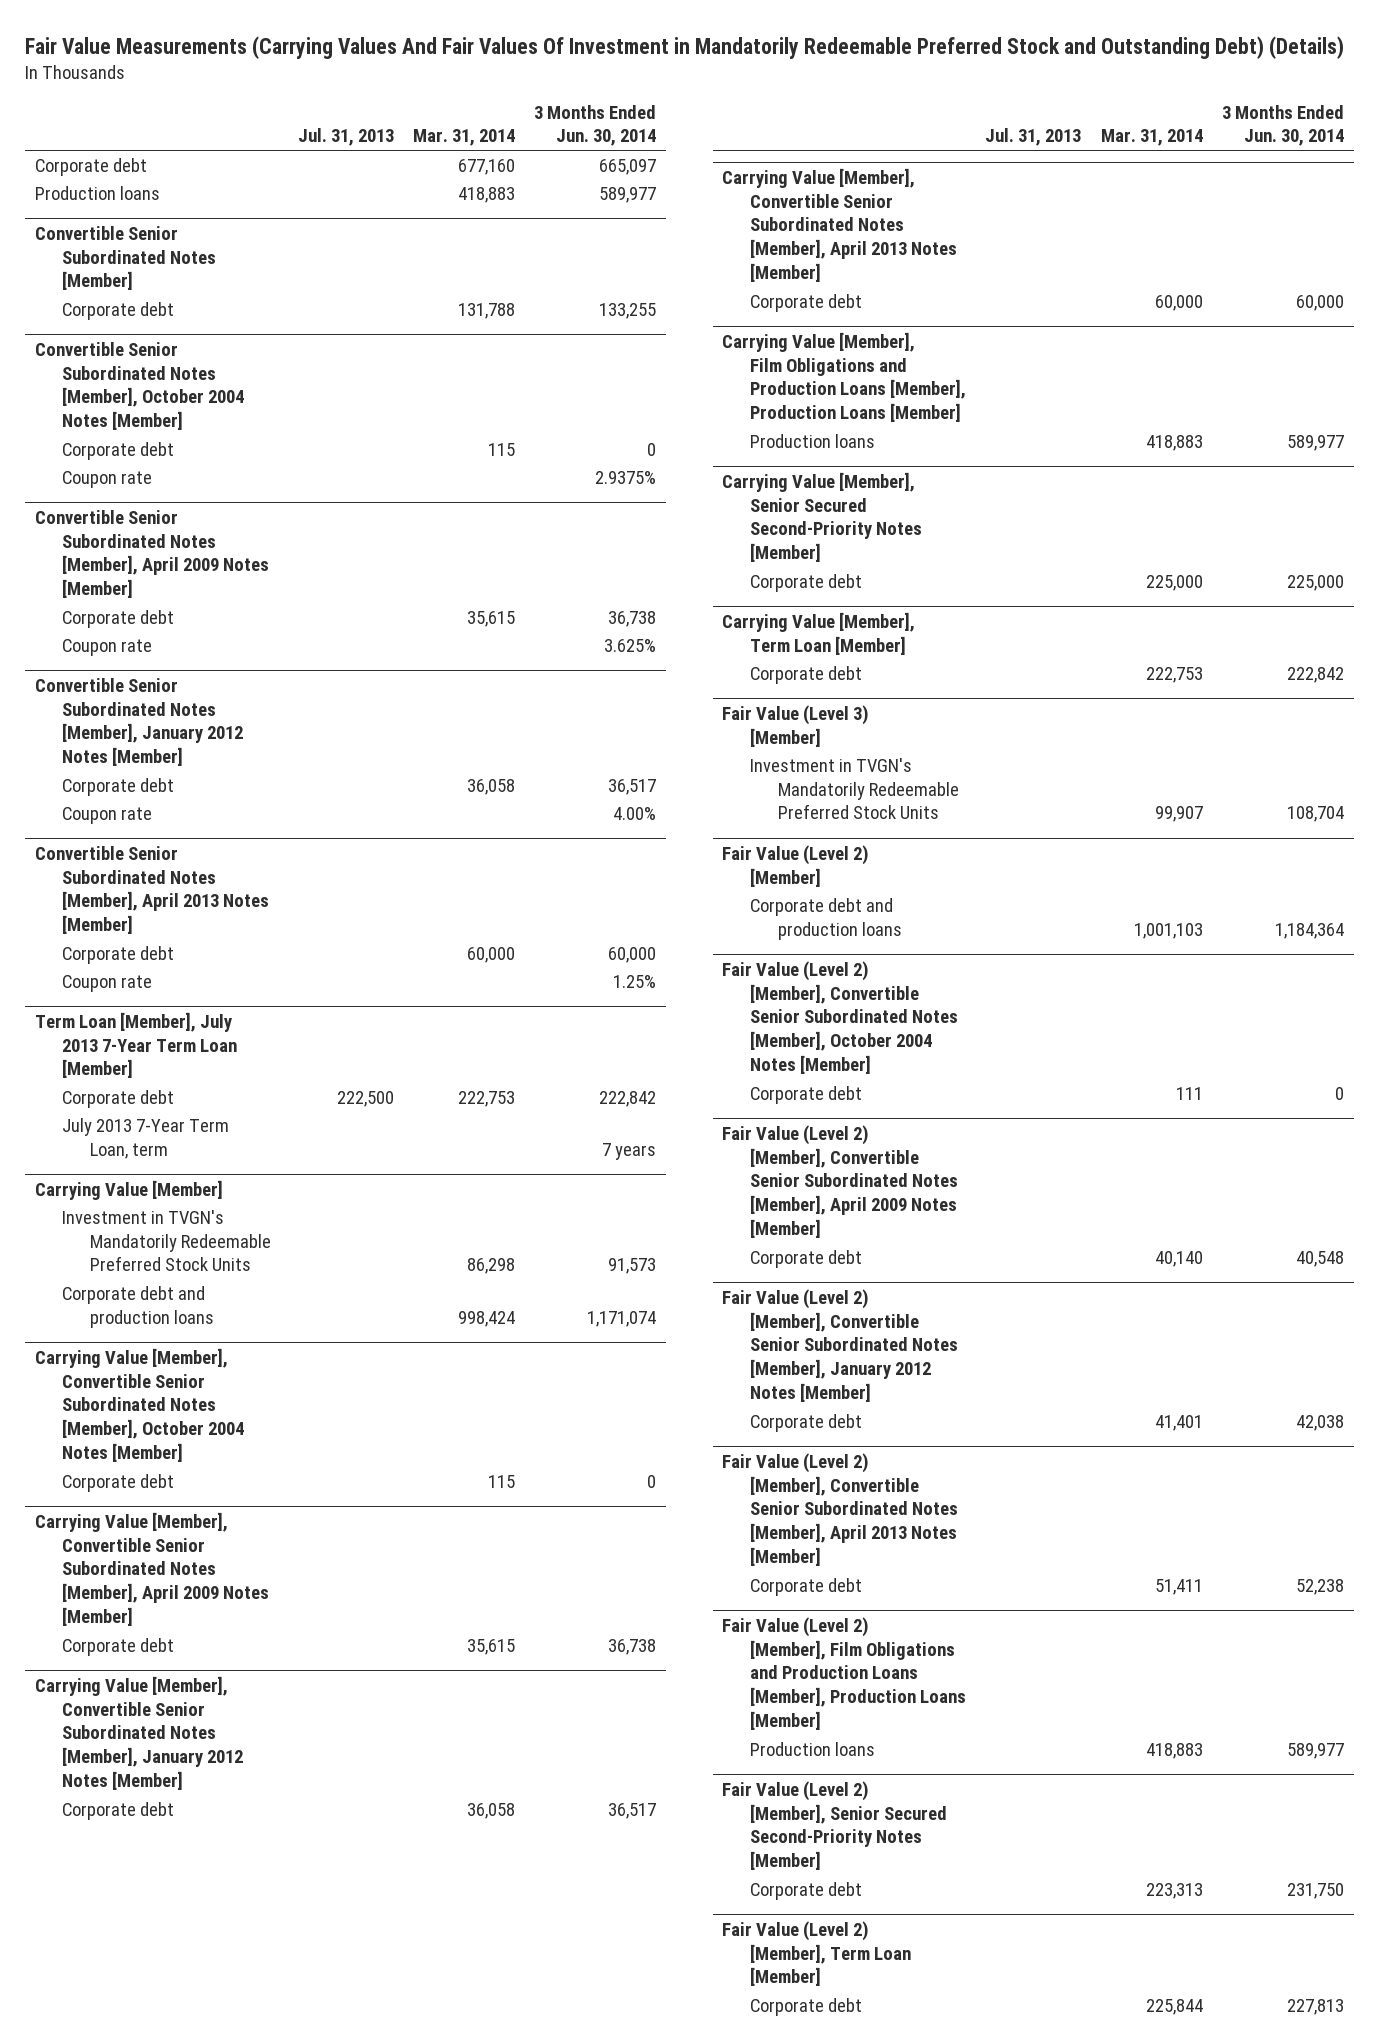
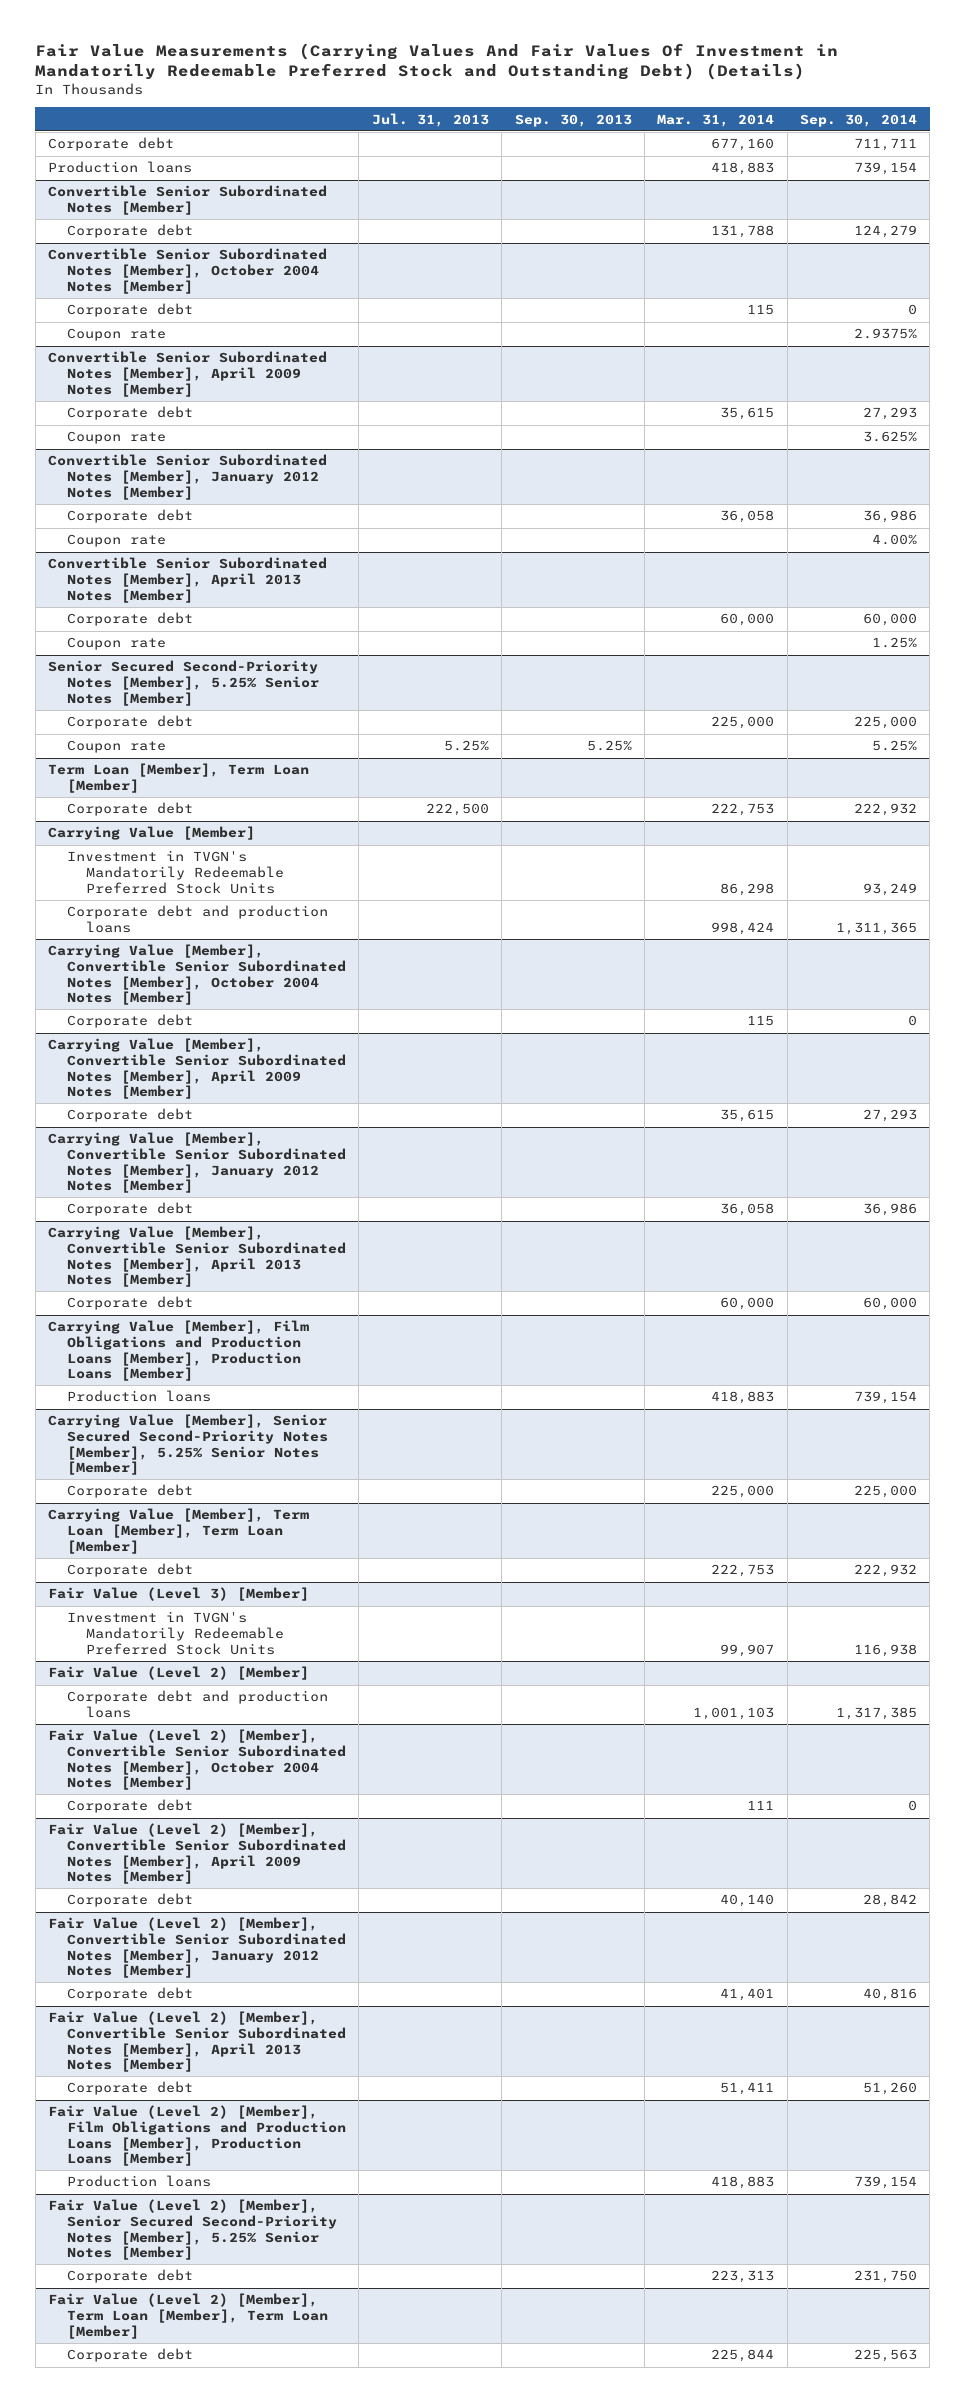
[534,104,657,147] 3 Months Ended Jun. 30, 2014 -> none
none -> [514,113,632,127] Sep. 30, 2013
none -> [799,113,917,127] Sep. 30, 2014
[34,1011,238,1079] Term Loan [Member], July 2013 7-Year Term Loan [Member] -> none
none -> [48,660,320,706] Senior Secured Second-Priority Notes [Member], 5.25% Senior Notes [Member]
none -> [67,715,194,730] Corporate debt
none -> [67,740,167,754] Coupon rate
none -> [48,763,310,794] Term Loan [Member], Term Loan [Member]
[62,1117,230,1159] July 2013 7-Year Term Loan, term -> none
[722,471,923,563] Carrying Value [Member], Senior Secured Second-Priority Notes [Member] -> [48,1414,329,1476] Carrying Value [Member], Senior Secured Second-Priority Notes [Member], 5.25% Senior Notes [Member]
[722,611,916,655] Carrying Value [Member], Term Loan [Member] -> [48,1508,310,1554] Carrying Value [Member], Term Loan [Member], Term Loan [Member]
[722,1780,948,1871] Fair Value (Level 2) [Member], Senior Secured Second-Priority Notes [Member] -> [48,2199,338,2261] Fair Value (Level 2) [Member], Senior Secured Second-Priority Notes [Member], 5.25% Senior Notes [Member]
[722,1920,912,1987] Fair Value (Level 2) [Member], Term Loan [Member] -> [48,2293,329,2339] Fair Value (Level 2) [Member], Term Loan [Member], Term Loan [Member]

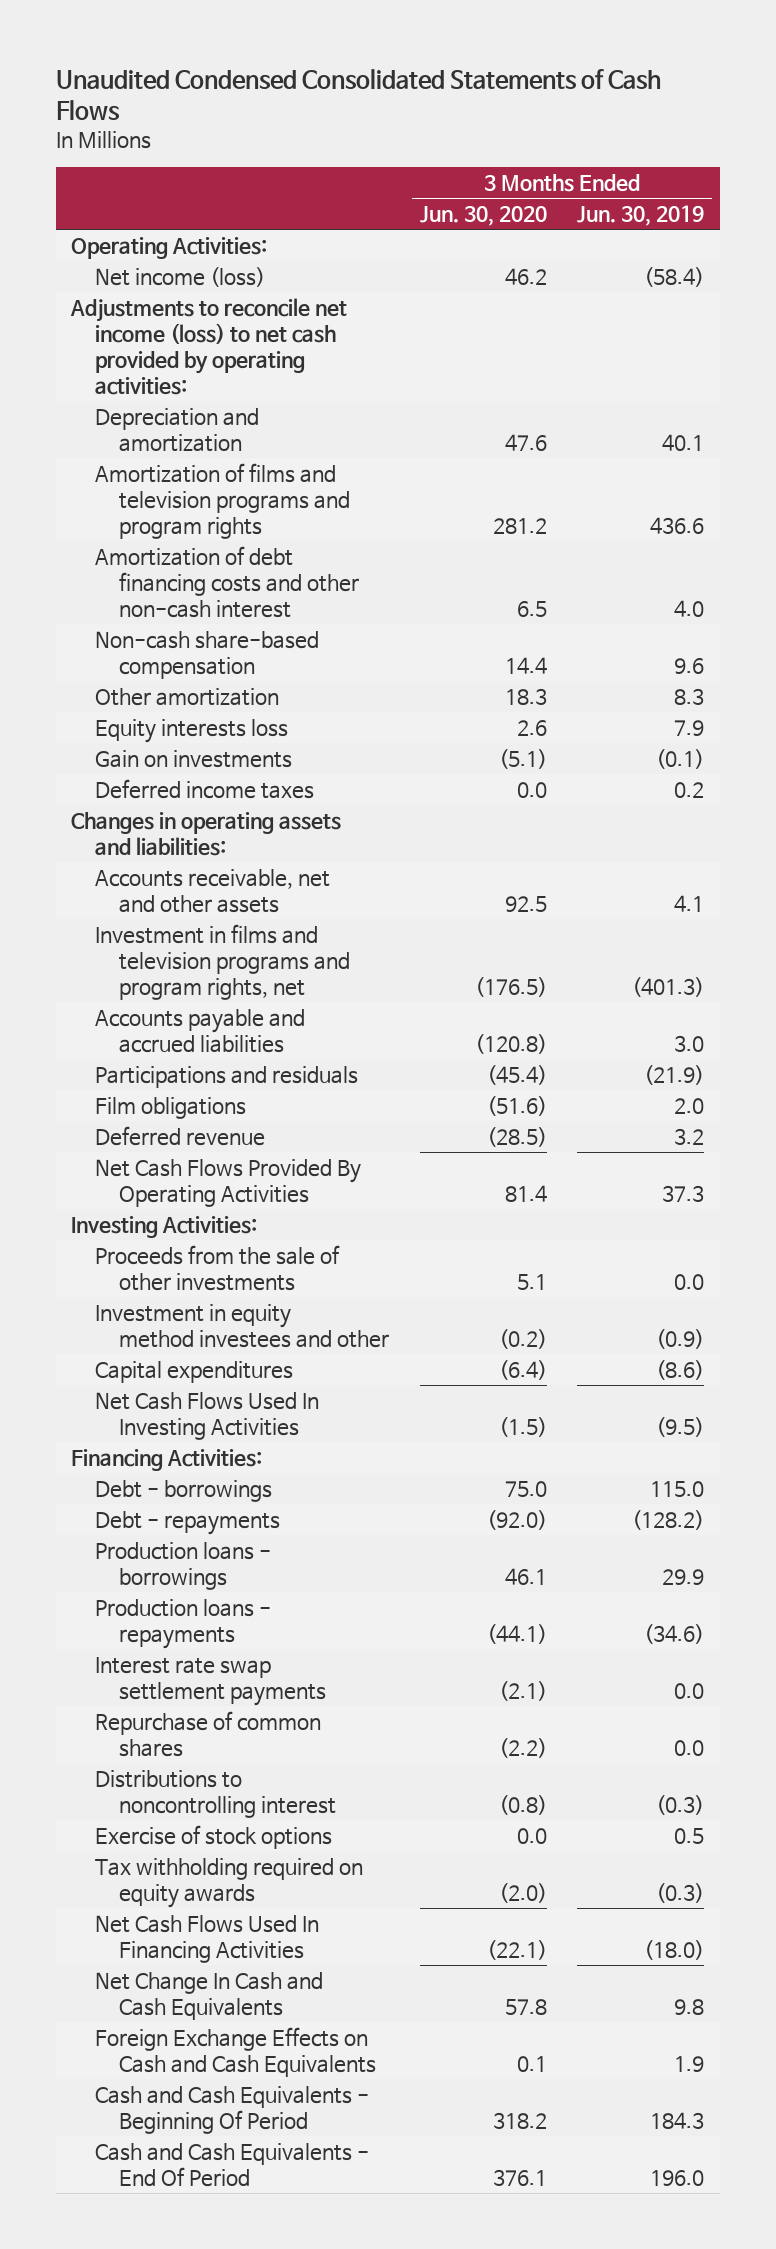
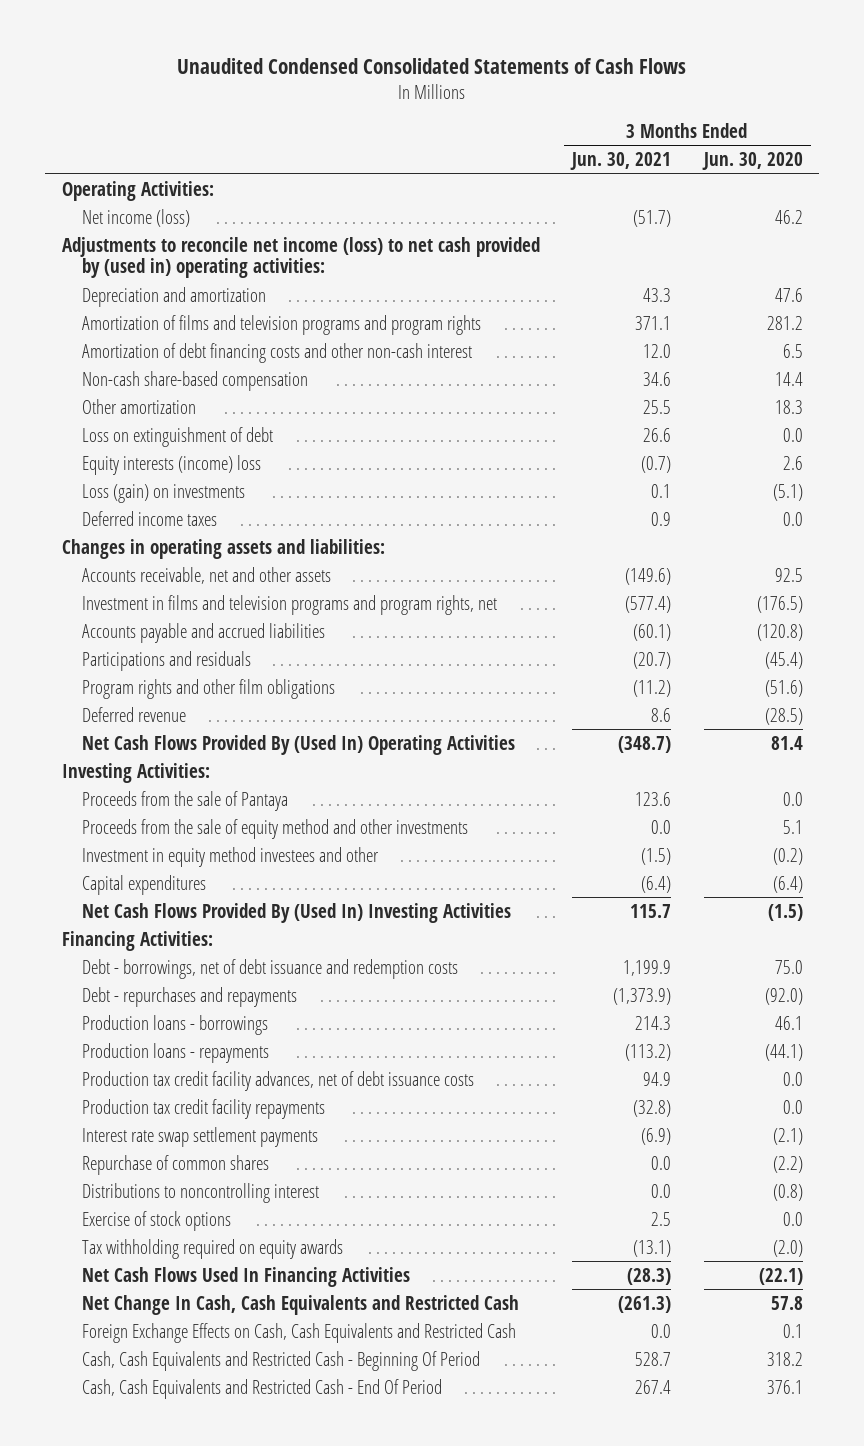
[577,205,705,227] Jun. 30, 2019 -> none
none -> [570,152,672,171] Jun. 30, 2021
[70,297,348,395] Adjustments to reconcile net income (loss) to net cash provided by operating activities: -> [61,236,540,279] Adjustments to reconcile net income (loss) to net cash provided by (used in) operating activities:
none -> [82,426,274,447] Loss on extinguishment of debt
[95,718,289,743] Equity interests loss -> [82,454,262,475] Equity interests (income) loss
[95,749,293,768] Gain on investments -> [82,483,246,503] Loss (gain) on investments
[95,1096,247,1119] Film obligations -> [82,678,336,699] Program rights and other film obligations
[95,1158,362,1207] Net Cash Flows Provided By Operating Activities -> [82,734,516,755] Net Cash Flows Provided By (Used In) Operating Activities
none -> [82,790,289,811] Proceeds from the sale of Pantaya
[95,1244,341,1291] Proceeds from the sale of other investments -> [82,818,469,839] Proceeds from the sale of equity method and other investments
[95,1391,320,1440] Net Cash Flows Used In Investing Activities -> [82,902,512,923] Net Cash Flows Provided By (Used In) Investing Activities
[95,1479,273,1502] Debt - borrowings -> [82,958,459,979] Debt - borrowings, net of debt issuance and redemption costs
[95,1510,281,1535] Debt - repayments -> [82,986,298,1007] Debt - repurchases and repayments
none -> [82,1070,475,1091] Production tax credit facility advances, net of debt issuance costs
none -> [82,1098,326,1119] Production tax credit facility repayments
[95,1971,324,2020] Net Change In Cash and Cash Equivalents -> [82,1294,520,1315] Net Change In Cash, Cash Equivalents and Restricted Cash
[95,2026,377,2077] Foreign Exchange Effects on Cash and Cash Equivalents -> [82,1322,517,1343] Foreign Exchange Effects on Cash, Cash Equivalents and Restricted Cash
[95,2085,370,2134] Cash and Cash Equivalents - Beginning Of Period -> [82,1350,481,1371] Cash, Cash Equivalents and Restricted Cash - Beginning Of Period
[95,2142,370,2187] Cash and Cash Equivalents - End Of Period -> [82,1378,443,1399] Cash, Cash Equivalents and Restricted Cash - End Of Period

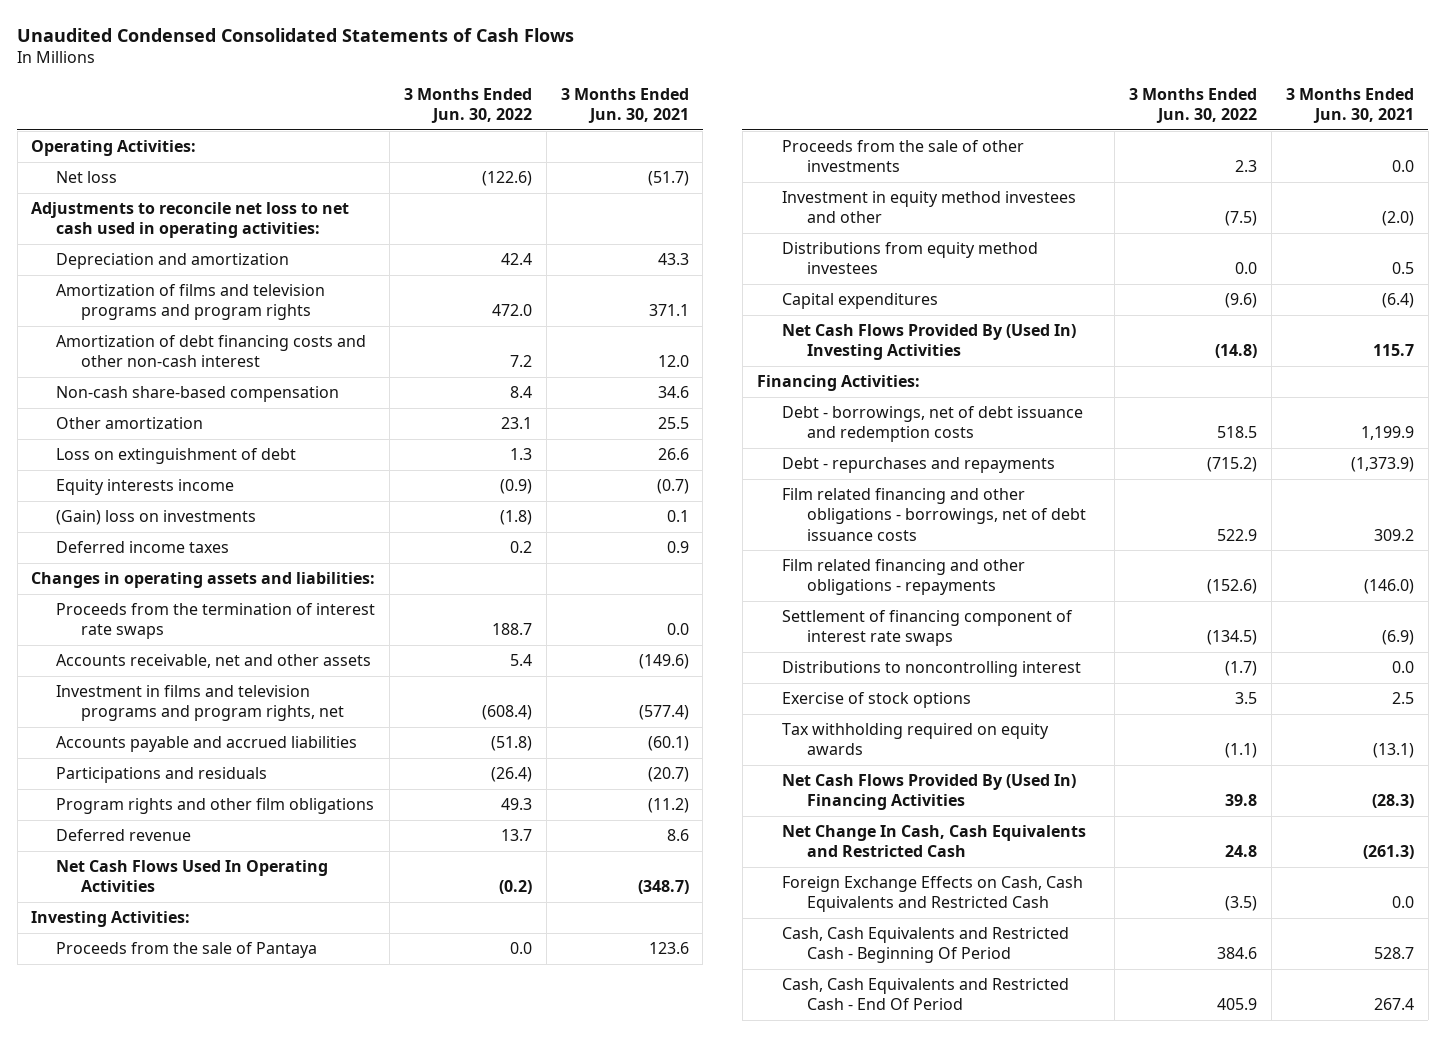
[701,152,803,171] Jun. 30, 2020 -> none
none -> [404,88,533,124] 3 Months Ended Jun. 30, 2022
[82,208,191,227] Net income (loss) -> [56,171,118,184] Net loss
[61,236,540,279] Adjustments to reconcile net income (loss) to net cash provided by (used in) operating activities: -> [31,202,350,239] Adjustments to reconcile net loss to net cash used in operating activities:
[82,454,262,475] Equity interests (income) loss -> [56,479,235,496] Equity interests income
[82,483,246,503] Loss (gain) on investments -> [56,510,257,526] (Gain) loss on investments
none -> [56,603,376,640] Proceeds from the termination of interest rate swaps
[82,734,516,755] Net Cash Flows Provided By (Used In) Operating Activities -> [56,860,329,893] Net Cash Flows Used In Operating Activities
[82,818,469,839] Proceeds from the sale of equity method and other investments -> [781,140,1024,173] Proceeds from the sale of other investments
[641,847,672,865] (1.5) -> [1381,211,1414,227] (2.0)
none -> [781,242,1038,275] Distributions from equity method investees
[82,1014,269,1035] Production loans - borrowings -> none
[82,1042,270,1063] Production loans - repayments -> none
[82,1070,475,1091] Production tax credit facility advances, net of debt issuance costs -> none
[82,1098,326,1119] Production tax credit facility repayments -> none
[82,1154,270,1175] Repurchase of common shares -> none
none -> [781,488,1086,541] Film related financing and other obligations - borrowings, net of debt issuance costs
none -> [781,559,1025,596] Film related financing and other obligations - repayments
[82,1126,319,1147] Interest rate swap settlement payments -> [781,610,1073,647] Settlement of financing component of interest rate swaps
[82,1266,411,1287] Net Cash Flows Used In Financing Activities -> [781,774,1076,811] Net Cash Flows Provided By (Used In) Financing Activities

